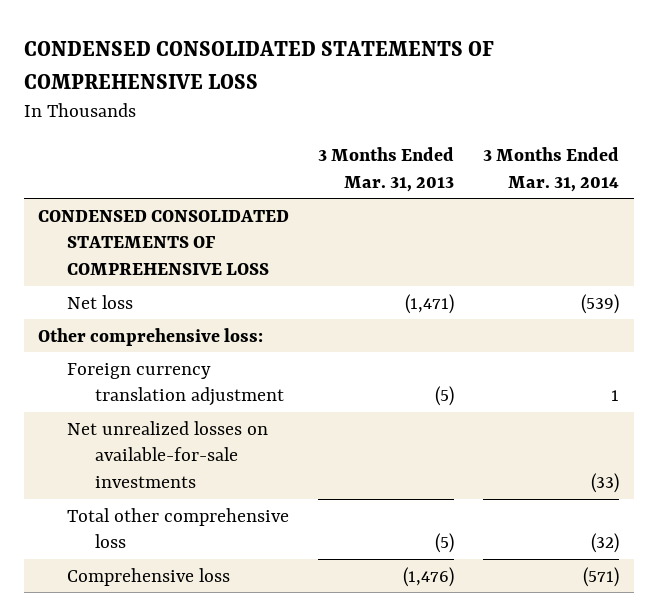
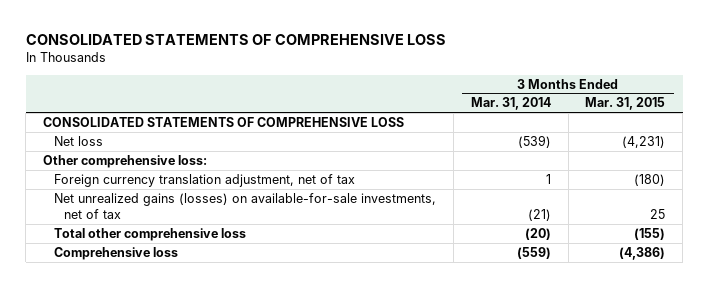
[23,41,494,89] CONDENSED CONSOLIDATED STATEMENTS OF COMPREHENSIVE LOSS -> [25,34,446,46] CONSOLIDATED STATEMENTS OF COMPREHENSIVE LOSS
[318,146,455,192] 3 Months Ended Mar. 31, 2013 -> none
none -> [585,97,666,111] Mar. 31, 2015
[38,209,290,276] CONDENSED CONSOLIDATED STATEMENTS OF COMPREHENSIVE LOSS -> [43,116,405,127] CONSOLIDATED STATEMENTS OF COMPREHENSIVE LOSS
[66,362,285,407] Foreign currency translation adjustment -> [53,173,355,187] Foreign currency translation adjustment, net of tax
[66,420,268,489] Net unrealized losses on available-for-sale investments -> [53,192,436,219] Net unrealized gains (losses) on available-for-sale investments, net of tax
[591,473,620,494] (33) -> [527,208,551,221] (21)
[591,533,620,554] (32) -> [524,227,551,240] (20)
[583,566,620,587] (571) -> [516,246,551,259] (559)

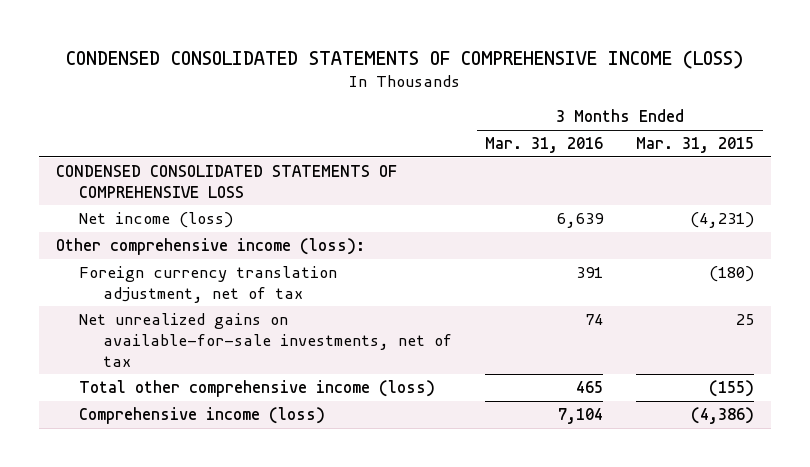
[25,34,446,46] CONSOLIDATED STATEMENTS OF COMPREHENSIVE LOSS -> [66,49,744,69] CONDENSED CONSOLIDATED STATEMENTS OF COMPREHENSIVE INCOME (LOSS)
[470,97,551,111] Mar. 31, 2014 -> none
none -> [485,136,604,153] Mar. 31, 2016
[43,116,405,127] CONSOLIDATED STATEMENTS OF COMPREHENSIVE LOSS -> [55,164,397,198] CONDENSED CONSOLIDATED STATEMENTS OF COMPREHENSIVE LOSS
[53,135,103,146] Net loss -> [79,211,234,228] Net income (loss)
[43,154,208,168] Other comprehensive loss: -> [55,237,365,255] Other comprehensive income (loss):
[53,192,436,219] Net unrealized gains (losses) on available-for-sale investments, net of tax -> [79,312,453,367] Net unrealized gains on available-for-sale investments, net of tax
[53,227,246,241] Total other comprehensive loss -> [79,379,436,397] Total other comprehensive income (loss)
[53,246,178,260] Comprehensive loss -> [79,406,326,424] Comprehensive income (loss)

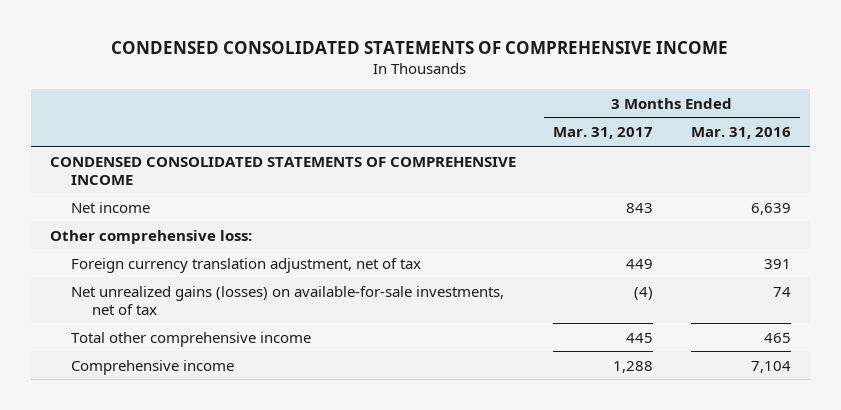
[66,49,744,69] CONDENSED CONSOLIDATED STATEMENTS OF COMPREHENSIVE INCOME (LOSS) -> [111,41,729,55] CONDENSED CONSOLIDATED STATEMENTS OF COMPREHENSIVE INCOME
[636,136,755,153] Mar. 31, 2015 -> none
none -> [553,127,654,140] Mar. 31, 2017
[55,164,397,198] CONDENSED CONSOLIDATED STATEMENTS OF COMPREHENSIVE LOSS -> [50,156,517,185] CONDENSED CONSOLIDATED STATEMENTS OF COMPREHENSIVE INCOME
[79,211,234,228] Net income (loss) -> [71,201,151,213] Net income
[55,237,365,255] Other comprehensive income (loss): -> [50,229,253,244] Other comprehensive loss:
[79,312,453,367] Net unrealized gains on available-for-sale investments, net of tax -> [71,285,505,315] Net unrealized gains (losses) on available-for-sale investments, net of tax
[79,379,436,397] Total other comprehensive income (loss) -> [71,331,312,347] Total other comprehensive income
[79,406,326,424] Comprehensive income (loss) -> [71,359,235,375] Comprehensive income

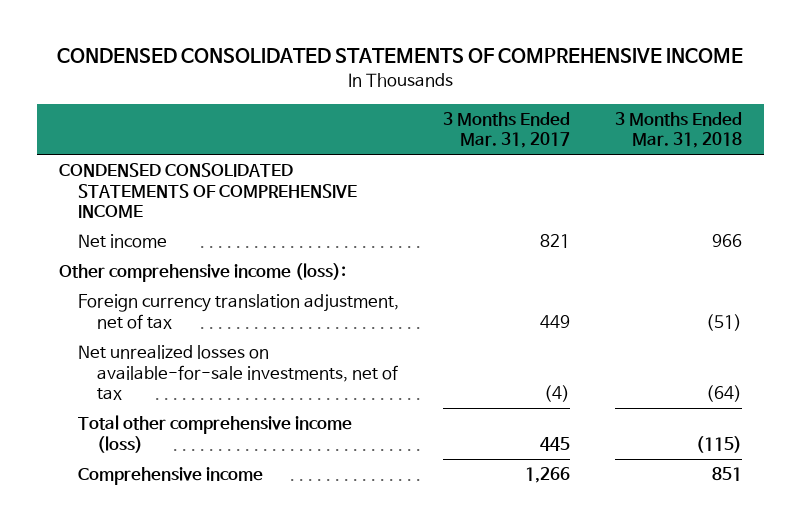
[690,127,791,140] Mar. 31, 2016 -> none
none -> [614,111,742,149] 3 Months Ended Mar. 31, 2018
[626,202,654,213] 843 -> [540,234,571,249] 821
[50,229,253,244] Other comprehensive loss: -> [58,263,346,283] Other comprehensive income (loss):
[71,285,505,315] Net unrealized gains (losses) on available-for-sale investments, net of tax -> [77,345,398,401] Net unrealized losses on available-for-sale investments, net of tax
[71,331,312,347] Total other comprehensive income -> [77,415,352,453] Total other comprehensive income (loss)
[613,360,654,373] 1,288 -> [525,467,571,484] 1,266

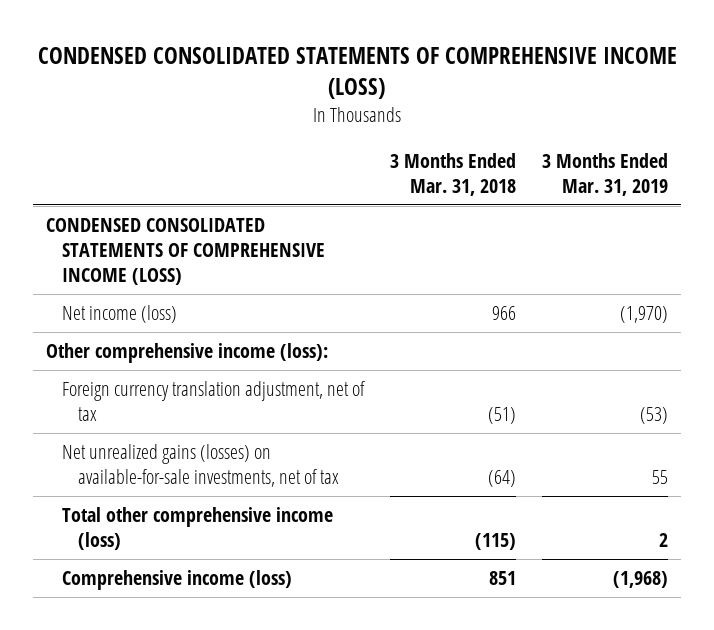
[57,48,744,64] CONDENSED CONSOLIDATED STATEMENTS OF COMPREHENSIVE INCOME -> [38,46,678,99] CONDENSED CONSOLIDATED STATEMENTS OF COMPREHENSIVE INCOME (LOSS)
[443,111,571,149] 3 Months Ended Mar. 31, 2017 -> none
none -> [542,152,669,196] 3 Months Ended Mar. 31, 2019
[58,163,357,219] CONDENSED CONSOLIDATED STATEMENTS OF COMPREHENSIVE INCOME -> [45,217,326,285] CONDENSED CONSOLIDATED STATEMENTS OF COMPREHENSIVE INCOME (LOSS)
[77,234,167,249] Net income -> [62,304,178,323] Net income (loss)
[77,345,398,401] Net unrealized losses on available-for-sale investments, net of tax -> [62,443,340,487] Net unrealized gains (losses) on available-for-sale investments, net of tax
[77,467,263,486] Comprehensive income -> [62,569,293,590] Comprehensive income (loss)

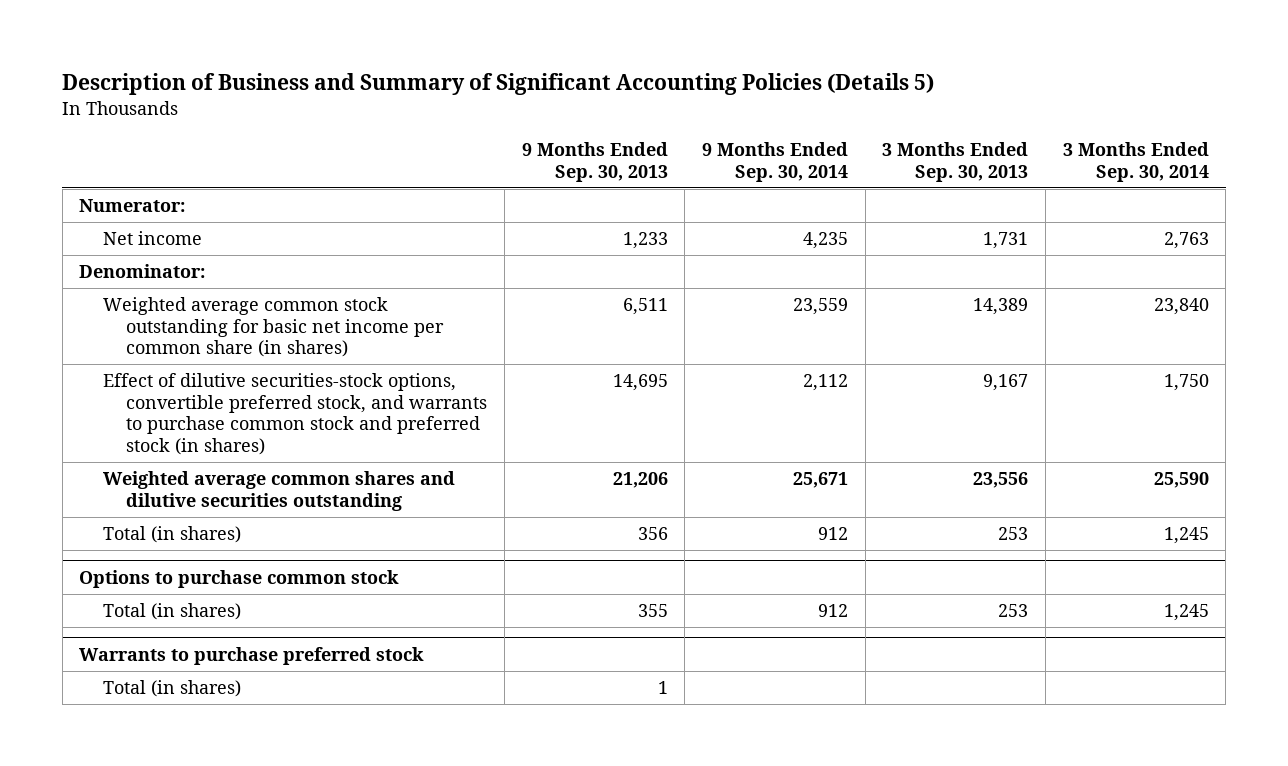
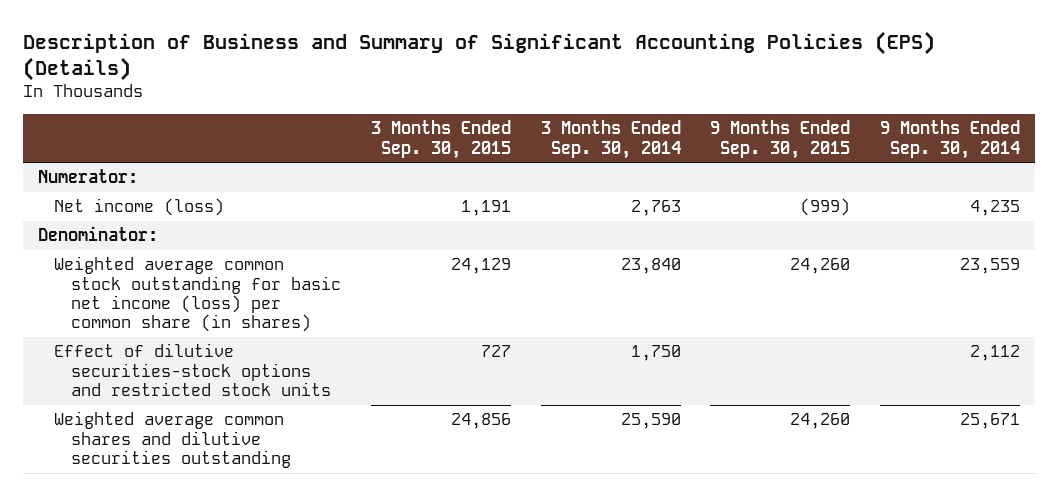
[62,73,935,96] Description of Business and Summary of Significant Accounting Policies (Details 5) -> [22,30,935,81] Description of Business and Summary of Significant Accounting Policies (EPS) (Details)
[521,142,668,182] 9 Months Ended Sep. 30, 2013 -> none
[882,142,1029,182] 3 Months Ended Sep. 30, 2013 -> none
none -> [370,120,511,159] 3 Months Ended Sep. 30, 2015
none -> [710,120,851,159] 9 Months Ended Sep. 30, 2015
[102,231,202,246] Net income -> [54,198,225,217] Net income (loss)
[102,297,445,358] Weighted average common stock outstanding for basic net income per common share (in shares) -> [54,256,341,333] Weighted average common stock outstanding for basic net income (loss) per common share (in shares)
[102,373,488,455] Effect of dilutive securities-stock options, convertible preferred stock, and warrants to purchase common stock and preferred stock (in shares) -> [54,343,331,397] Effect of dilutive securities-stock options and restricted stock units
[102,526,241,544] Total (in shares) -> none
[79,569,400,588] Options to purchase common stock -> none
[102,603,241,621] Total (in shares) -> none
[79,646,425,665] Warrants to purchase preferred stock -> none
[102,680,241,698] Total (in shares) -> none

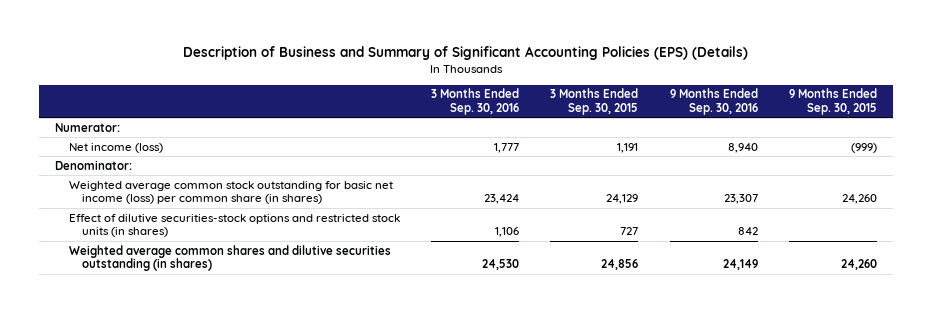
[540,120,681,159] 3 Months Ended Sep. 30, 2014 -> none
[880,120,1021,159] 9 Months Ended Sep. 30, 2014 -> none
none -> [430,88,519,115] 3 Months Ended Sep. 30, 2016
none -> [669,88,758,115] 9 Months Ended Sep. 30, 2016
[54,343,331,397] Effect of dilutive securities-stock options and restricted stock units -> [68,213,400,238] Effect of dilutive securities-stock options and restricted stock units (in shares)
[54,411,291,469] Weighted average common shares and dilutive securities outstanding -> [68,244,391,272] Weighted average common shares and dilutive securities outstanding (in shares)

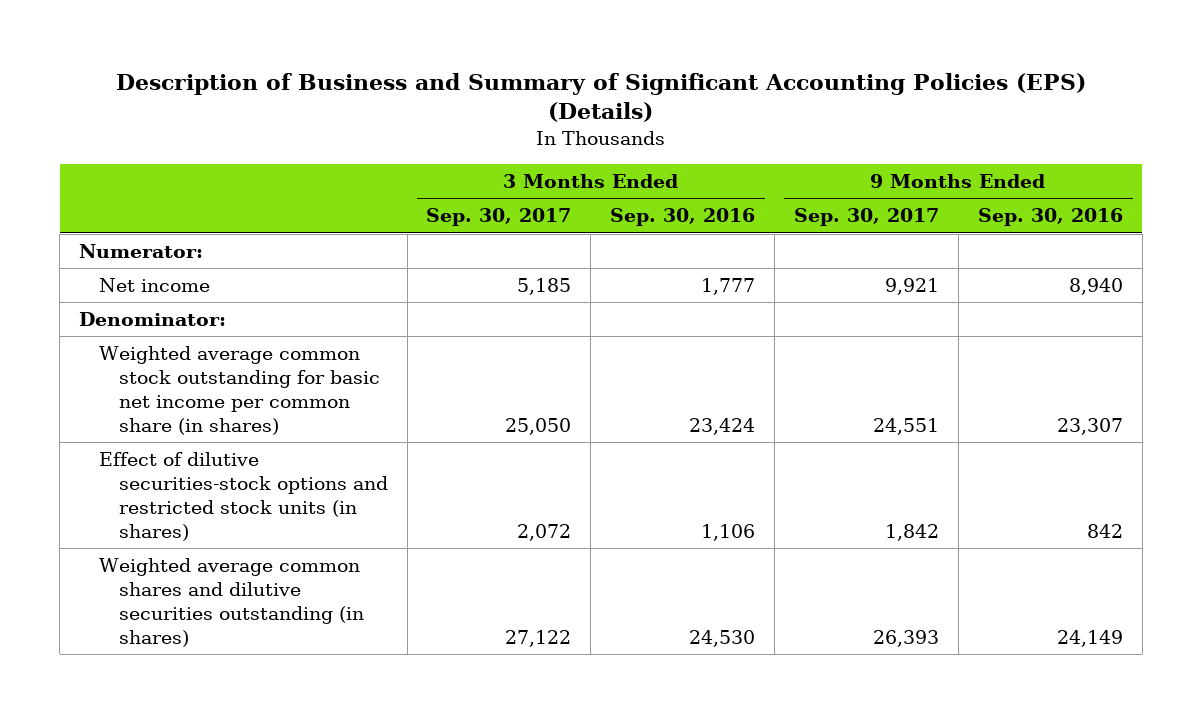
[550,88,639,115] 3 Months Ended Sep. 30, 2015 -> none
[788,88,877,115] 9 Months Ended Sep. 30, 2015 -> none
none -> [426,208,572,227] Sep. 30, 2017
none -> [794,208,940,227] Sep. 30, 2017
[68,142,163,153] Net income (loss) -> [99,278,211,293] Net income
[68,180,393,205] Weighted average common stock outstanding for basic net income (loss) per common share (in shares) -> [99,346,380,435] Weighted average common stock outstanding for basic net income per common share (in shares)

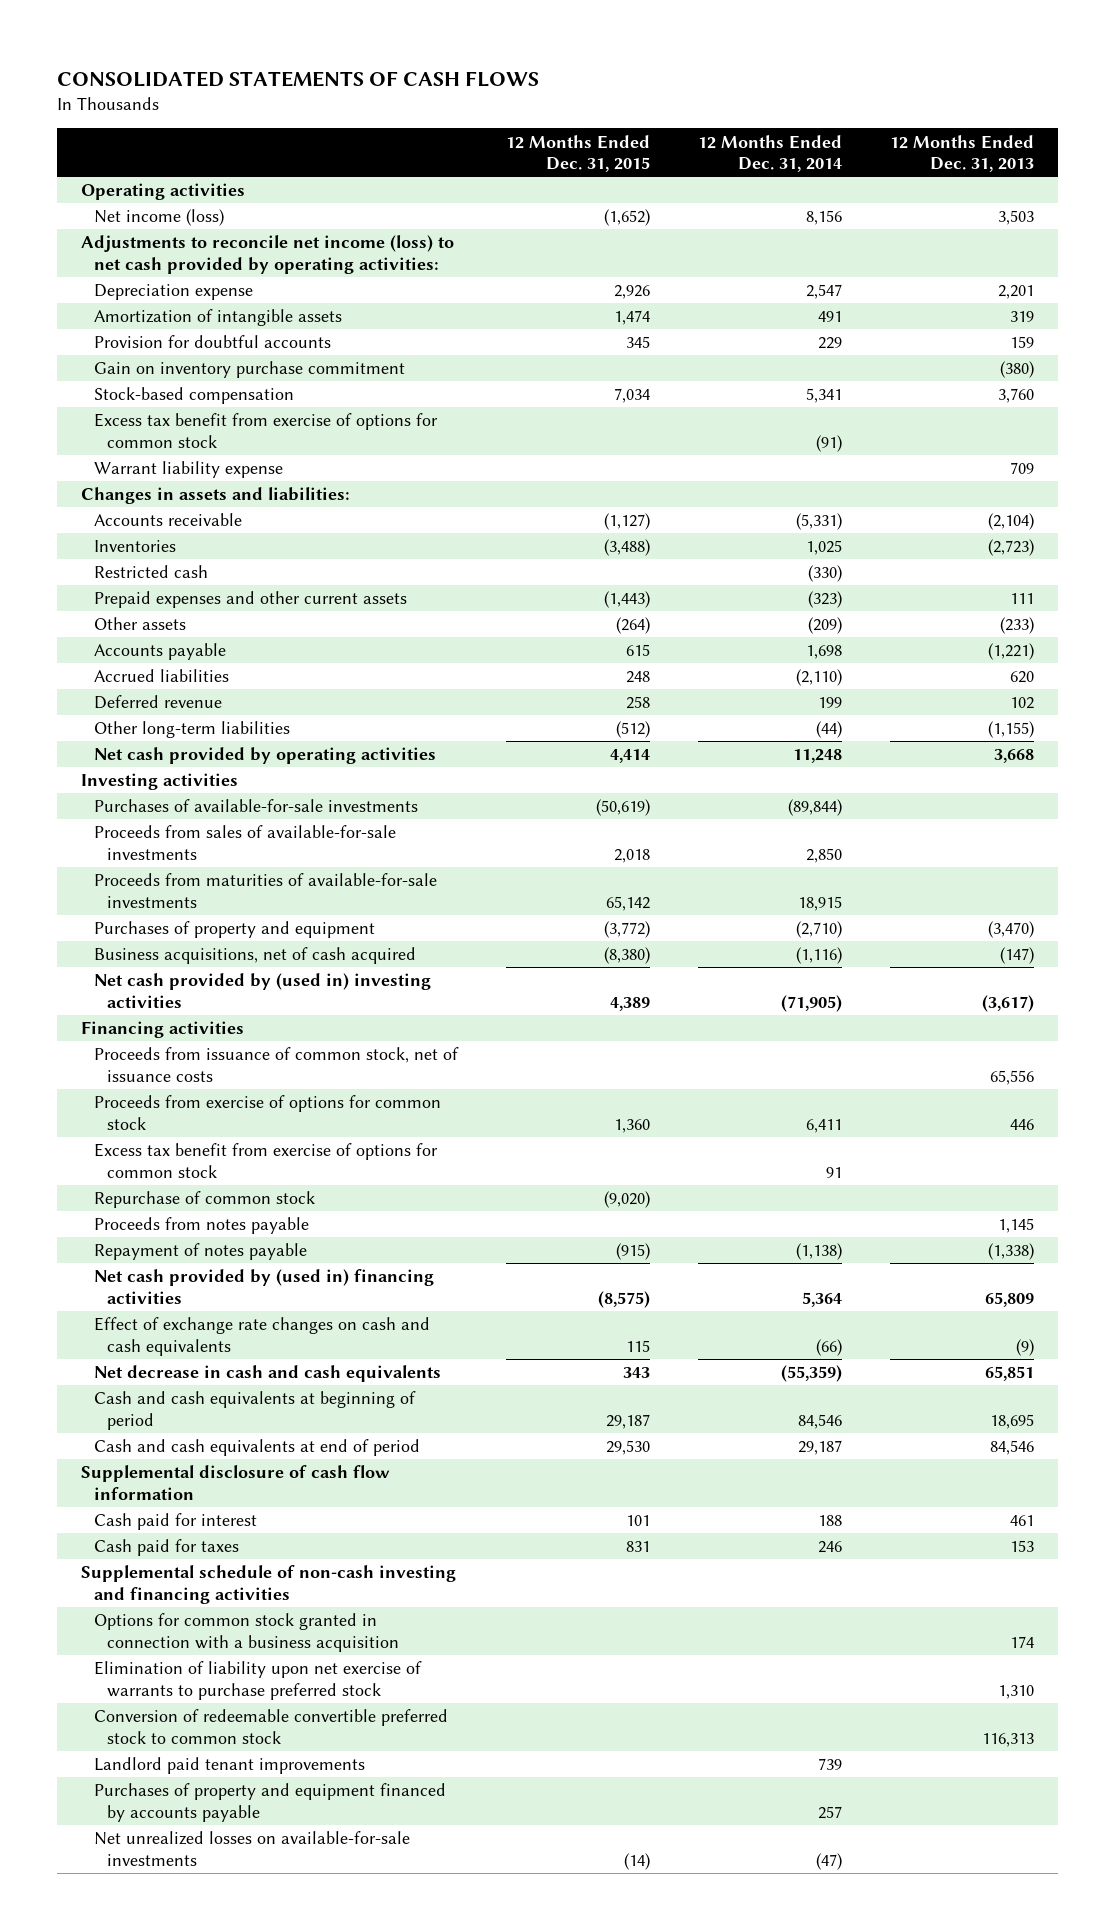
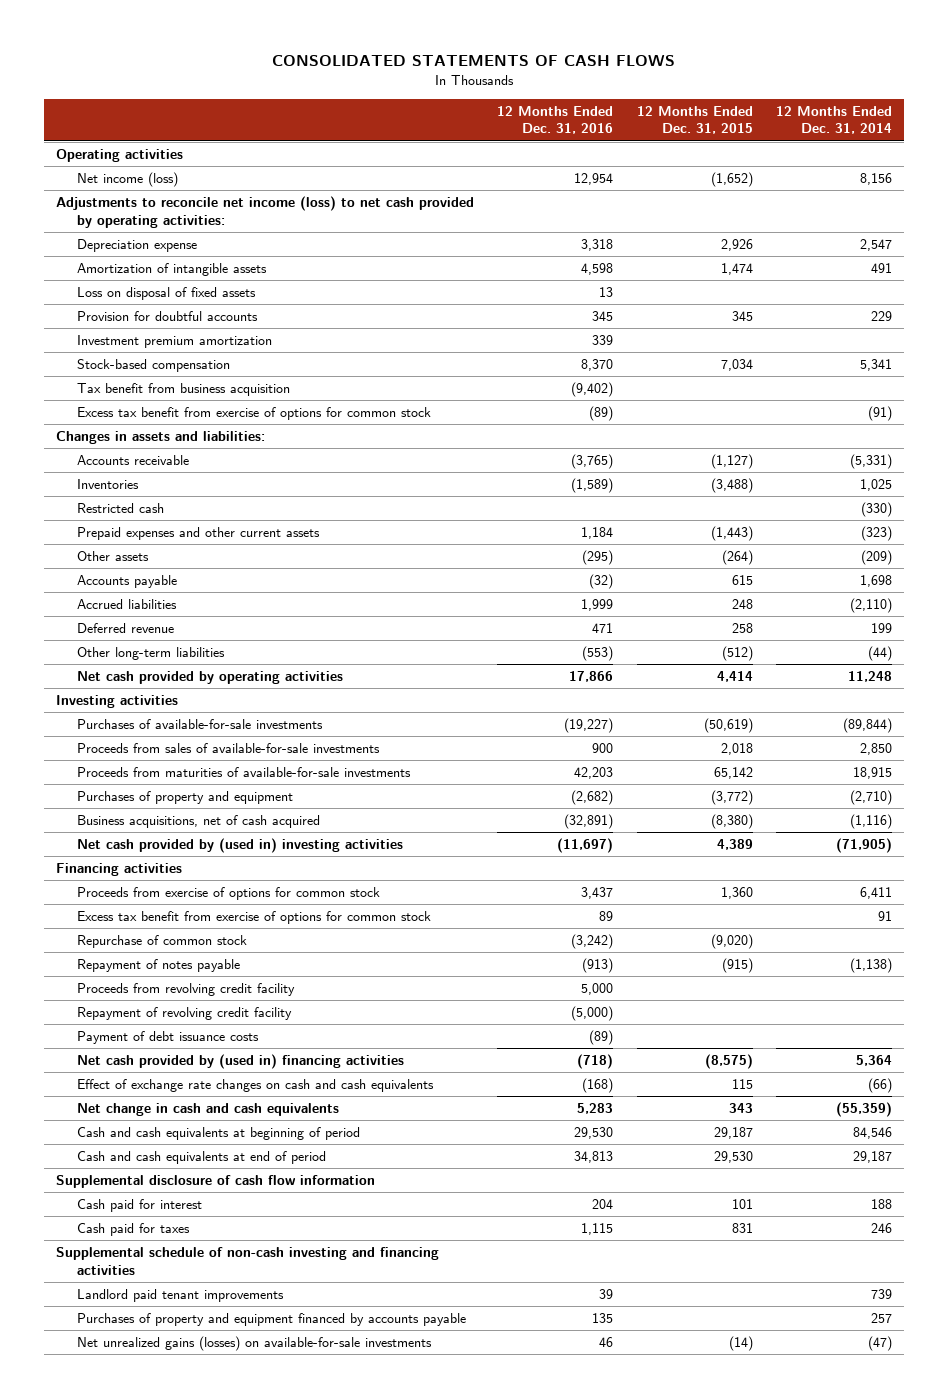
[890,134,1035,173] 12 Months Ended Dec. 31, 2013 -> none
none -> [497,105,614,135] 12 Months Ended Dec. 31, 2016
none -> [77,287,257,301] Loss on disposal of fixed assets
[94,361,406,379] Gain on inventory purchase commitment -> none
none -> [77,335,273,349] Investment premium amortization
none -> [77,383,291,397] Tax benefit from business acquisition
[94,461,284,479] Warrant liability expense -> none
[94,1047,460,1082] Proceeds from issuance of common stock, net of issuance costs -> none
[94,1217,310,1235] Proceeds from notes payable -> none
none -> [77,983,296,997] Proceeds from revolving credit facility
none -> [77,1007,293,1021] Repayment of revolving credit facility
none -> [77,1031,260,1045] Payment of debt issuance costs
[94,1365,442,1383] Net decrease in cash and cash equivalents -> [77,1103,340,1117] Net change in cash and cash equivalents
[94,1613,400,1652] Options for common stock granted in connection with a business acquisition -> none
[94,1661,423,1700] Elimination of liability upon net exercise of warrants to purchase preferred stock -> none
[94,1709,449,1744] Conversion of redeemable convertible preferred stock to common stock -> none
[94,1831,411,1866] Net unrealized losses on available-for-sale investments -> [77,1336,433,1352] Net unrealized gains (losses) on available-for-sale investments

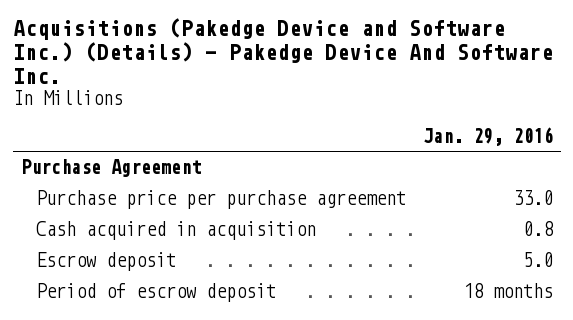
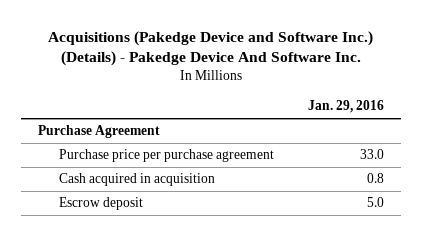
[36,283,277,303] Period of escrow deposit -> none

